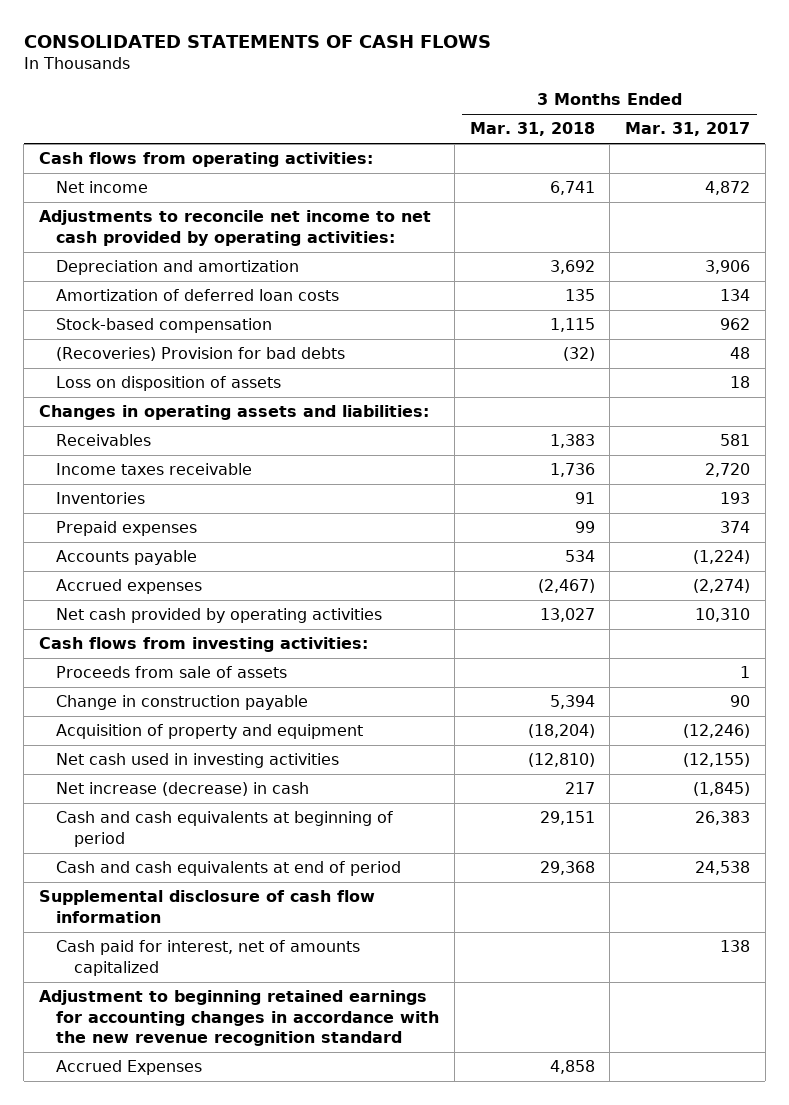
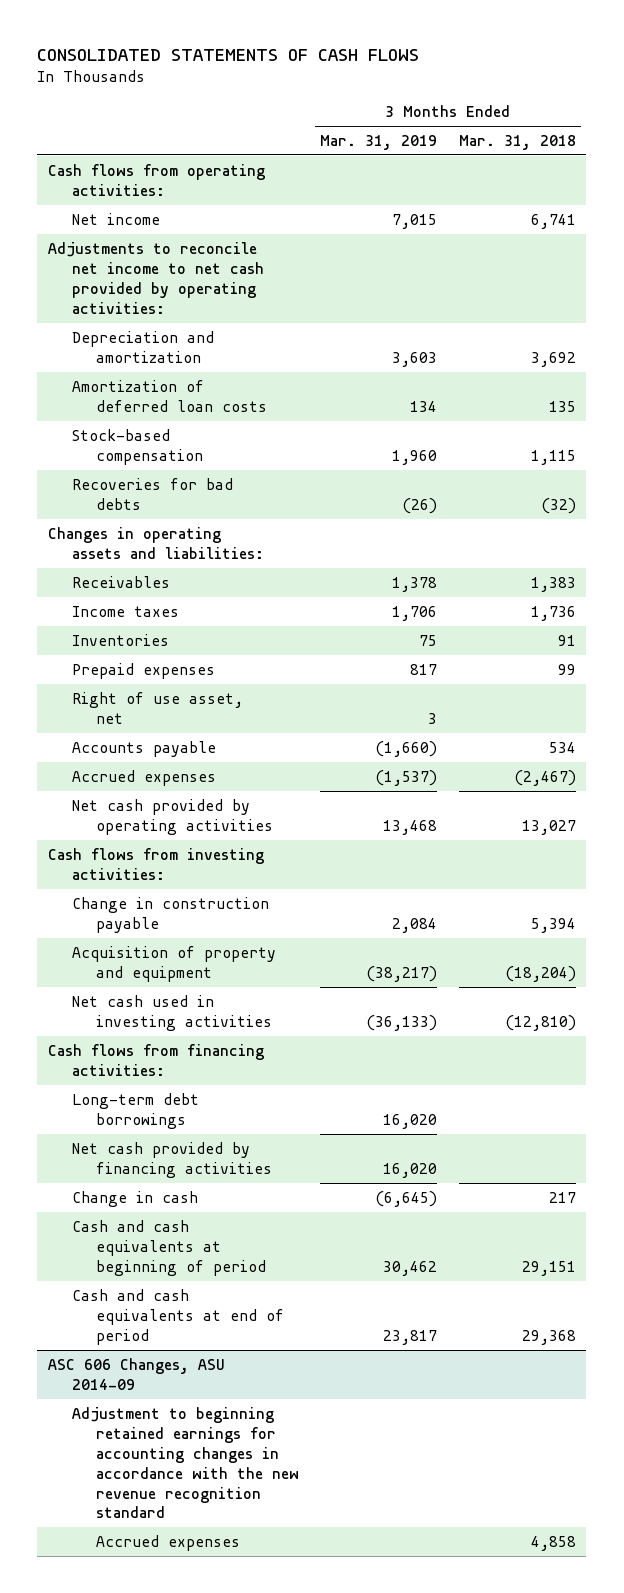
[624,122,750,137] Mar. 31, 2017 -> none
none -> [320,134,438,150] Mar. 31, 2019
[56,376,282,392] Loss on disposition of assets -> none
[56,347,346,362] (Recoveries) Provision for bad debts -> [71,477,233,510] Recoveries for bad debts
[56,463,253,476] Income taxes receivable -> [71,605,179,617] Income taxes
none -> [71,691,243,724] Right of use asset, net
[56,666,288,679] Proceeds from sale of assets -> none
none -> [47,1043,264,1076] Cash flows from financing activities:
none -> [71,1092,199,1129] Long-term debt borrowings
none -> [71,1141,272,1178] Net cash provided by financing activities
[56,782,310,797] Net increase (decrease) in cash -> [71,1190,198,1207] Change in cash
[38,890,375,923] Supplemental disclosure of cash flow information -> none
[56,940,361,976] Cash paid for interest, net of amounts capitalized -> none
none -> [47,1357,225,1390] ASC 606 Changes, ASU 2014-09
[56,1060,203,1076] Accrued Expenses -> [95,1534,240,1551] Accrued expenses

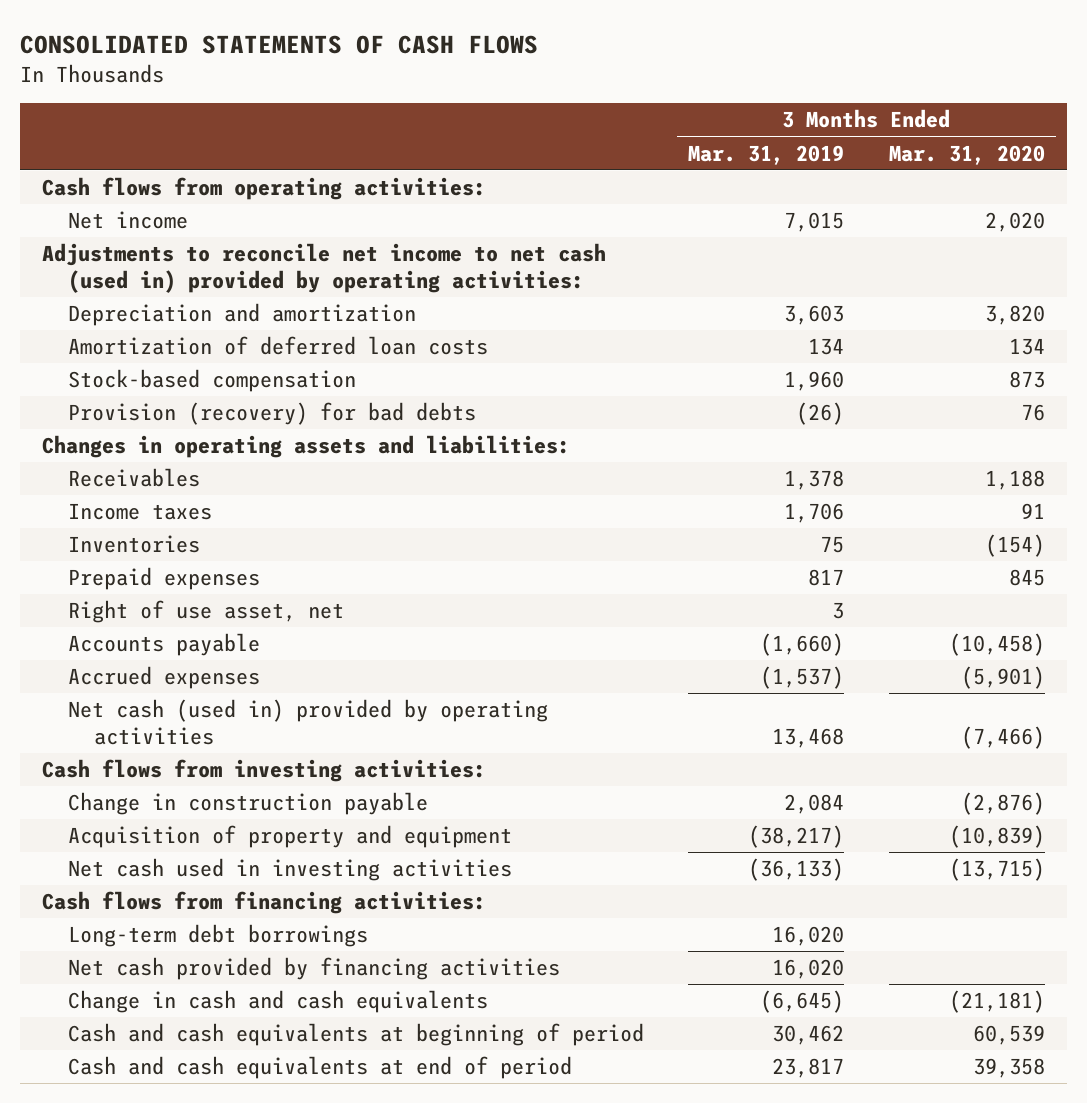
[458,134,576,150] Mar. 31, 2018 -> none
none -> [888,144,1045,165] Mar. 31, 2020
[47,241,264,314] Adjustments to reconcile net income to net cash provided by operating activities: -> [42,243,607,293] Adjustments to reconcile net income to net cash (used in) provided by operating activities:
[71,477,233,510] Recoveries for bad debts -> [67,402,476,426] Provision (recovery) for bad debts
[71,798,273,835] Net cash provided by operating activities -> [67,699,548,745] Net cash (used in) provided by operating activities
[71,1190,198,1207] Change in cash -> [67,990,488,1014] Change in cash and cash equivalents
[47,1357,225,1390] ASC 606 Changes, ASU 2014-09 -> none
[71,1406,299,1519] Adjustment to beginning retained earnings for accounting changes in accordance with the new revenue recognition standard -> none
[95,1534,240,1551] Accrued expenses -> none

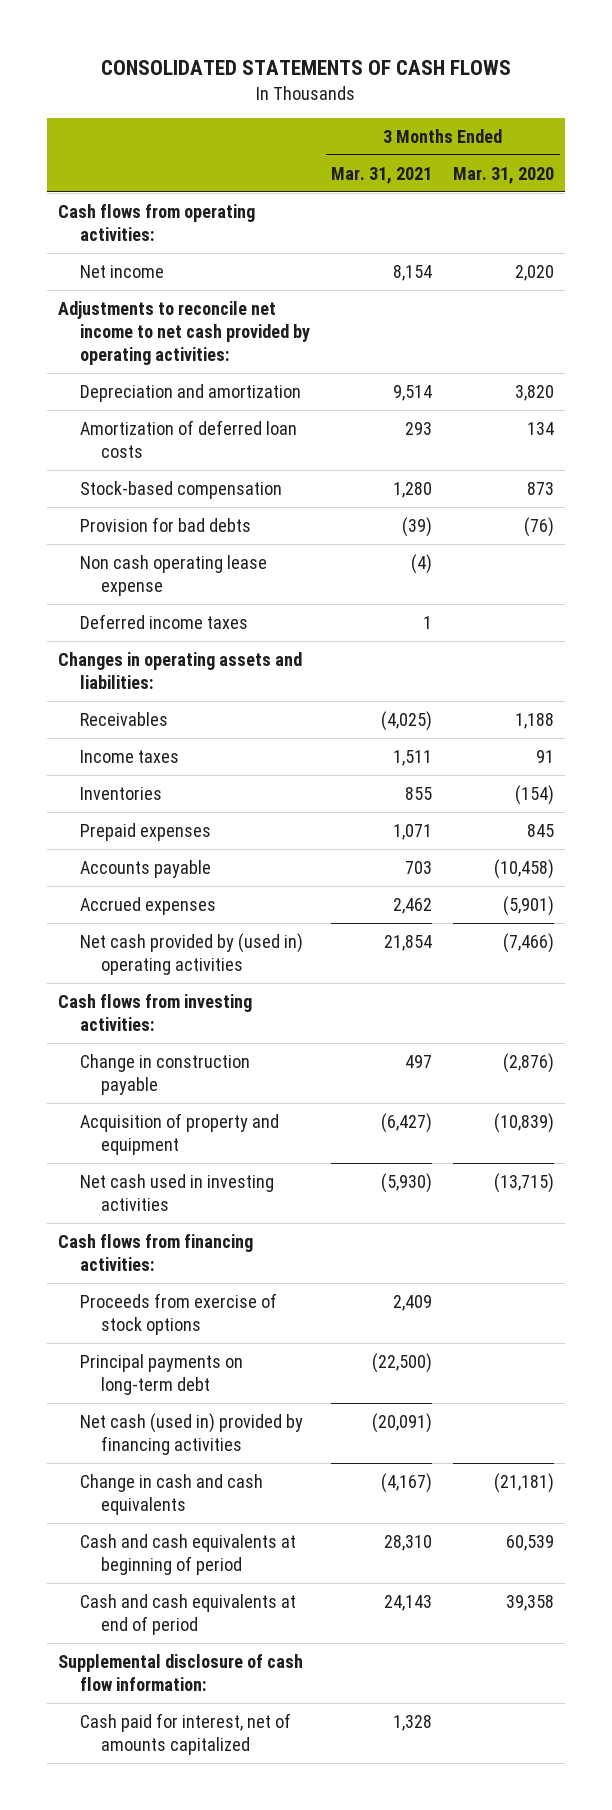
[688,144,845,165] Mar. 31, 2019 -> none
none -> [330,166,432,184] Mar. 31, 2021
[42,243,607,293] Adjustments to reconcile net income to net cash (used in) provided by operating activities: -> [57,300,310,366] Adjustments to reconcile net income to net cash provided by operating activities:
[67,402,476,426] Provision (recovery) for bad debts -> [79,516,251,532] Provision for bad debts
[1020,404,1045,422] 76 -> [524,516,555,537] (76)
none -> [79,554,267,597] Non cash operating lease expense
none -> [79,613,248,629] Deferred income taxes
[67,600,344,624] Right of use asset, net -> none
[67,699,548,745] Net cash (used in) provided by operating activities -> [79,932,303,976] Net cash provided by (used in) operating activities
[67,924,368,948] Long-term debt borrowings -> none
none -> [79,1292,277,1336] Proceeds from exercise of stock options
none -> [79,1353,243,1396] Principal payments on long-term debt
[67,957,560,981] Net cash provided by financing activities -> [79,1412,303,1456] Net cash (used in) provided by financing activities
none -> [57,1653,303,1692] Supplemental disclosure of cash flow information:
none -> [79,1712,291,1756] Cash paid for interest, net of amounts capitalized

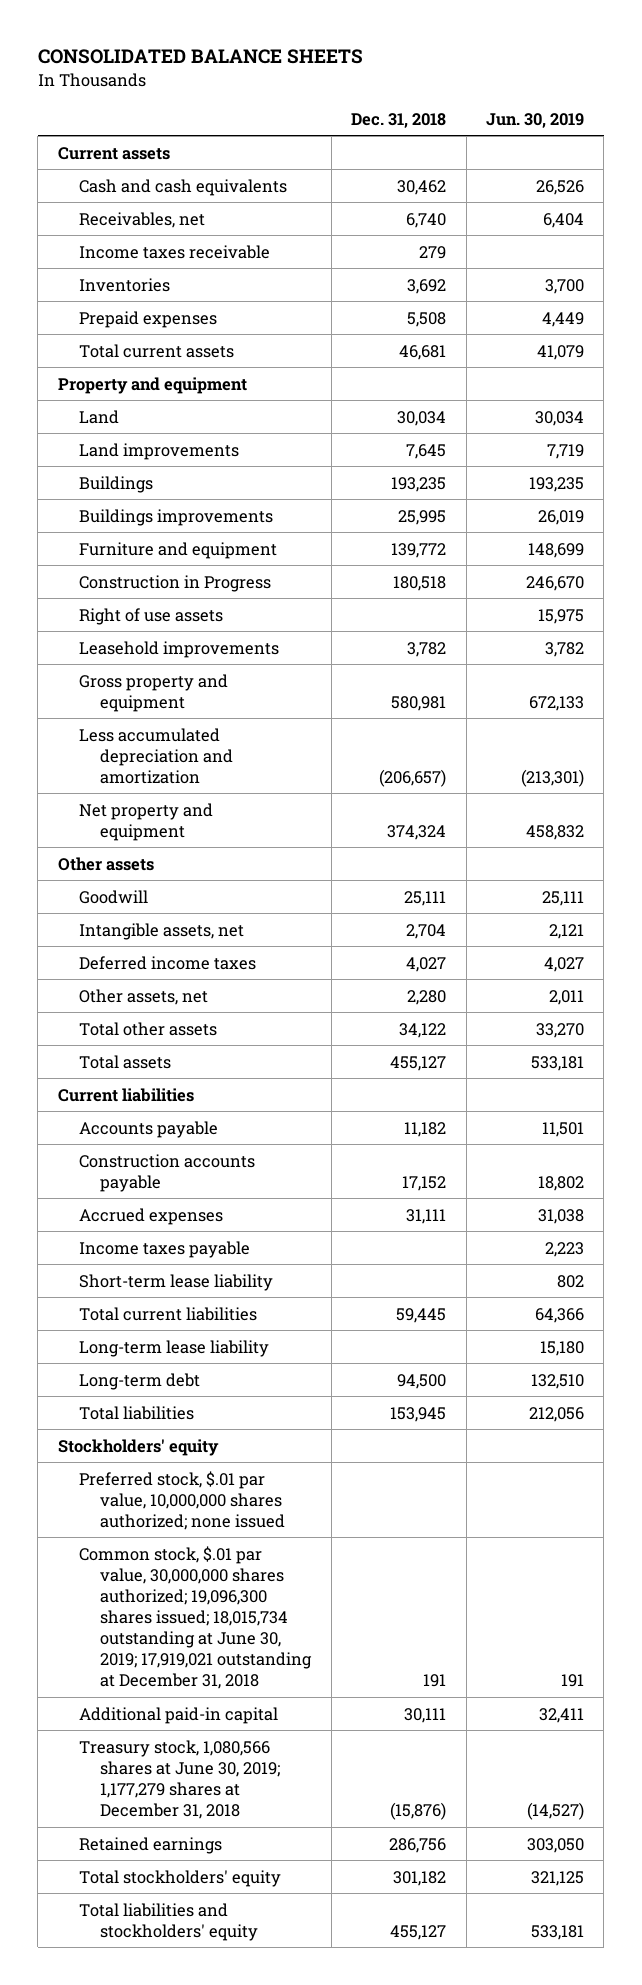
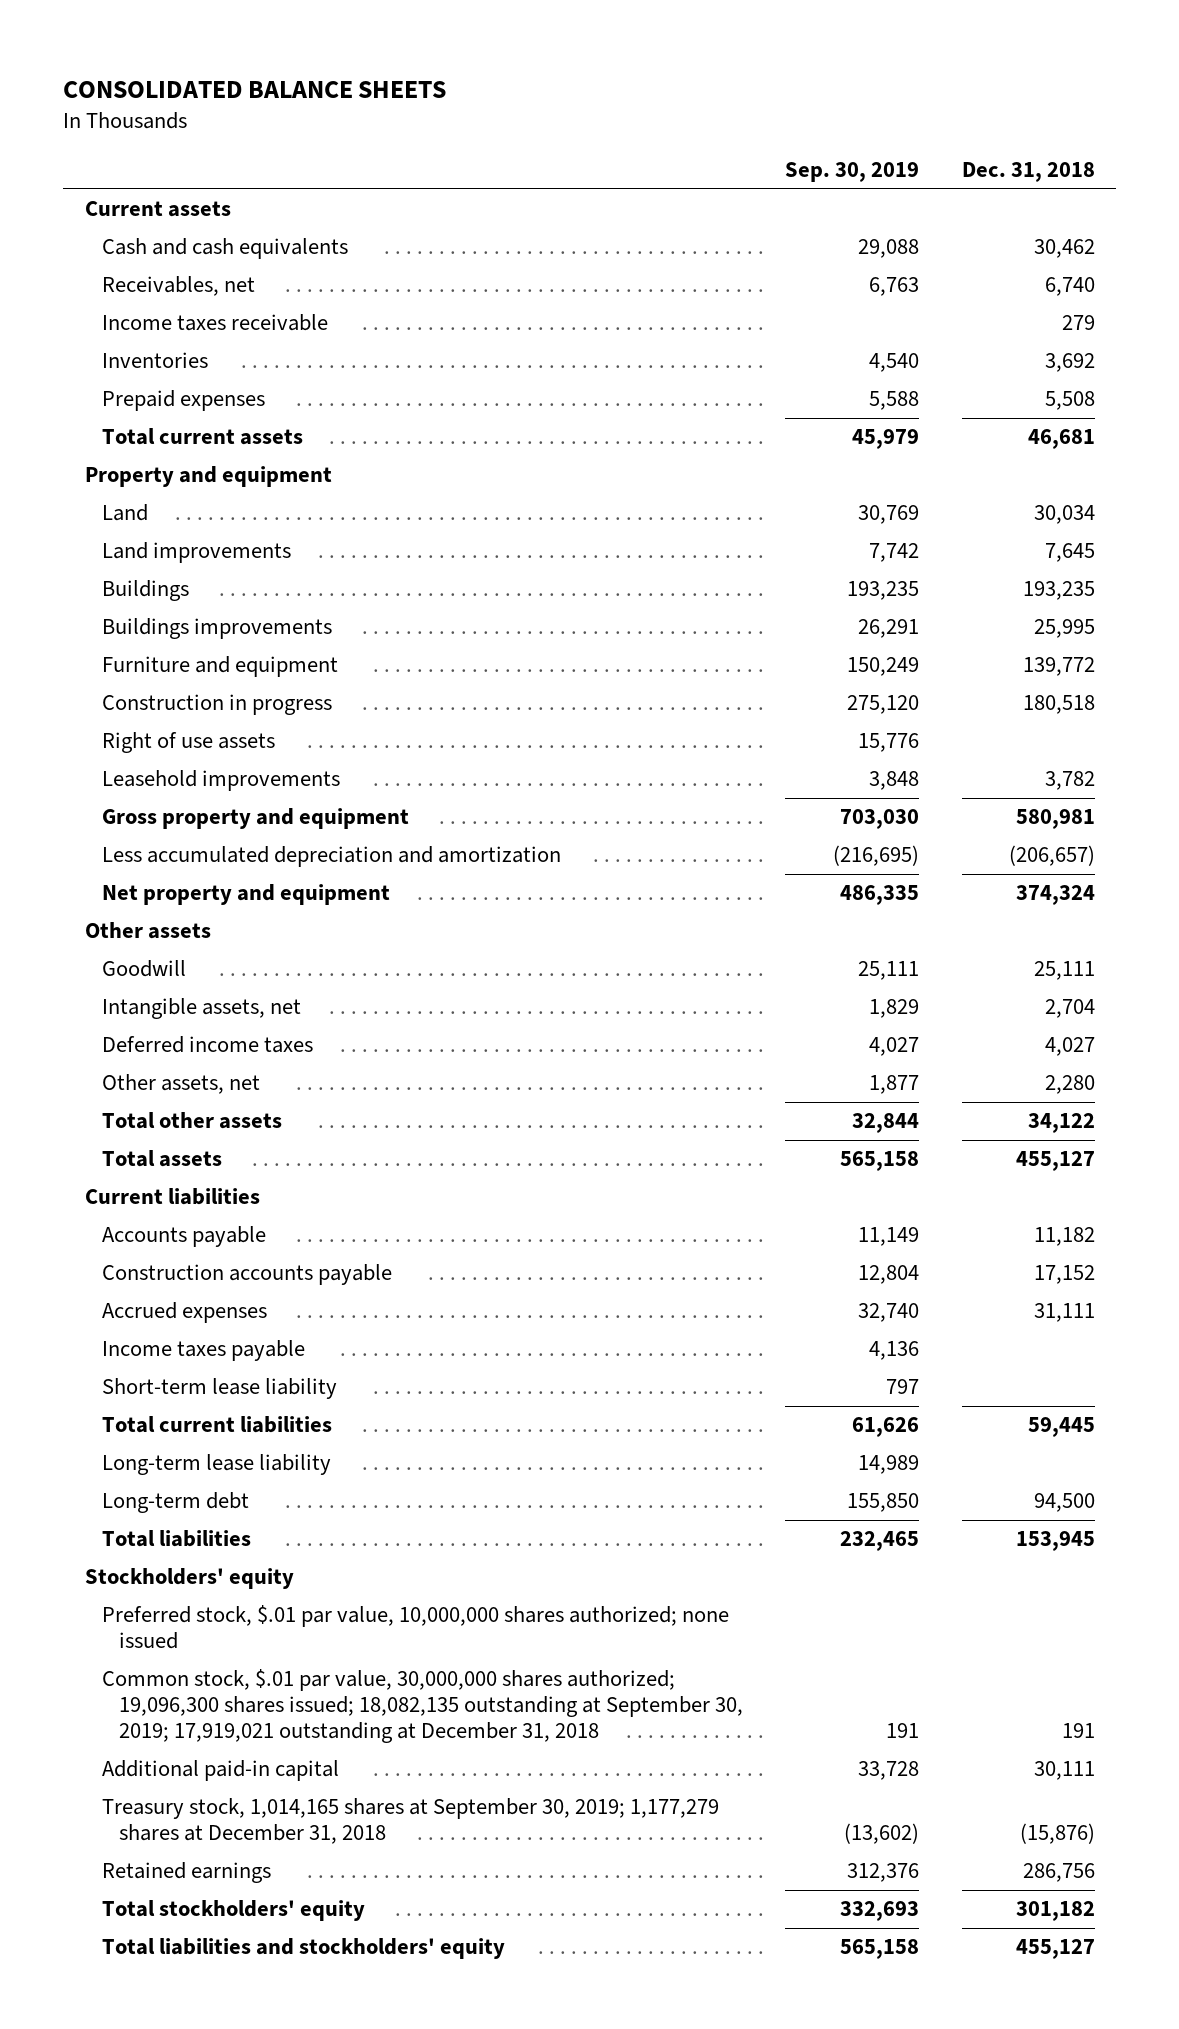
[485,112,584,128] Jun. 30, 2019 -> none
none -> [785,162,920,183] Sep. 30, 2019
[79,574,272,592] Construction in Progress -> [101,694,332,716] Construction in progress
[79,1545,313,1690] Common stock, $.01 par value, 30,000,000 shares authorized; 19,096,300 shares issued; 18,015,734 outstanding at June 30, 2019; 17,919,021 outstanding at December 31, 2018 -> [101,1669,743,1744] Common stock, $.01 par value, 30,000,000 shares authorized; 19,096,300 shares issued; 18,082,135 outstanding at September 30, 2019; 17,919,021 outstanding at December 31, 2018
[79,1739,281,1819] Treasury stock, 1,080,566 shares at June 30, 2019; 1,177,279 shares at December 31, 2018 -> [101,1798,719,1845] Treasury stock, 1,014,165 shares at September 30, 2019; 1,177,279 shares at December 31, 2018

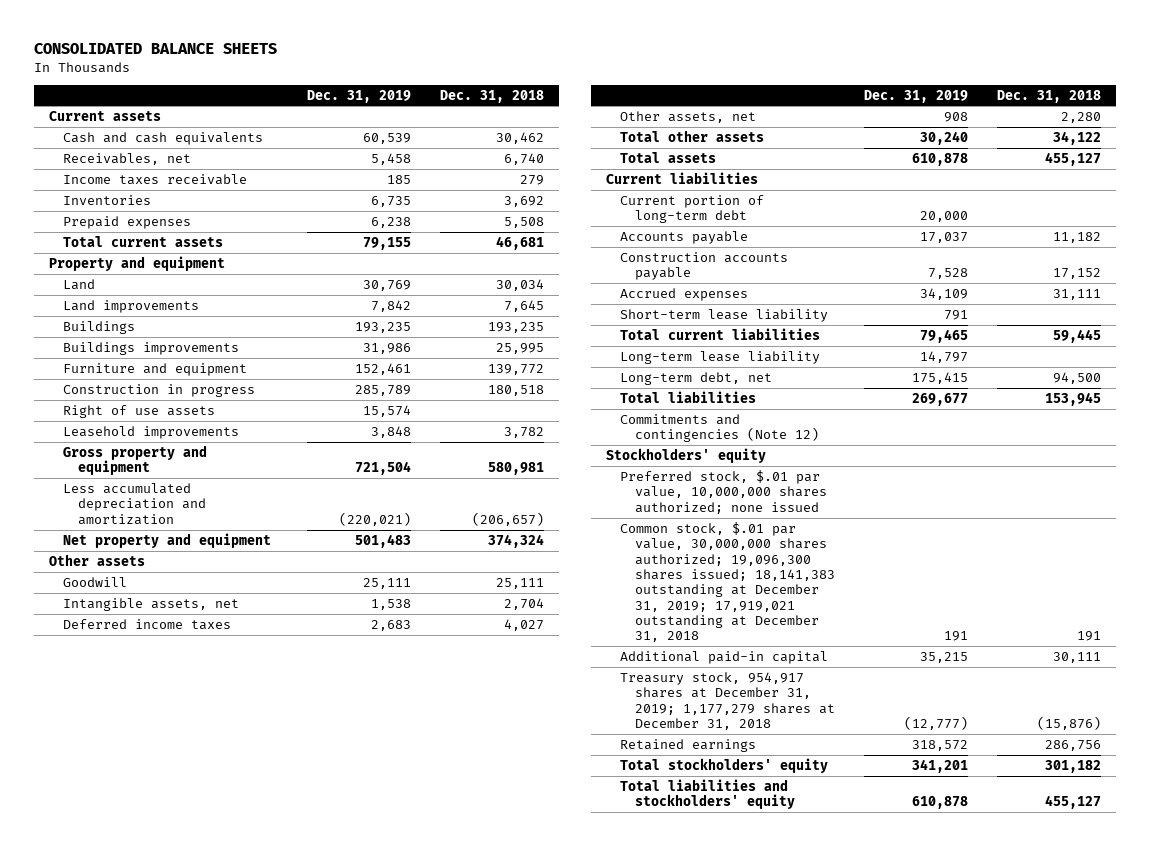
[785,162,920,183] Sep. 30, 2019 -> none
none -> [306,89,411,103] Dec. 31, 2019
none -> [620,194,765,224] Current portion of long-term debt
[101,1340,305,1362] Income taxes payable -> none
[101,1492,249,1514] Long-term debt -> [620,371,773,385] Long-term debt, net
none -> [620,413,819,443] Commitments and contingencies (Note 12)
[101,1669,743,1744] Common stock, $.01 par value, 30,000,000 shares authorized; 19,096,300 shares issued; 18,082,135 outstanding at September 30, 2019; 17,919,021 outstanding at December 31, 2018 -> [620,521,835,643] Common stock, $.01 par value, 30,000,000 shares authorized; 19,096,300 shares issued; 18,141,383 outstanding at December 31, 2019; 17,919,021 outstanding at December 31, 2018
[101,1798,719,1845] Treasury stock, 1,014,165 shares at September 30, 2019; 1,177,279 shares at December 31, 2018 -> [620,671,835,730] Treasury stock, 954,917 shares at December 31, 2019; 1,177,279 shares at December 31, 2018

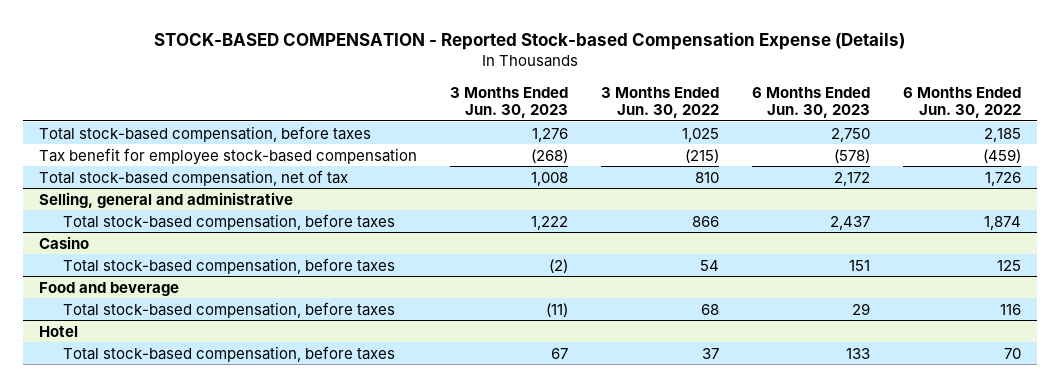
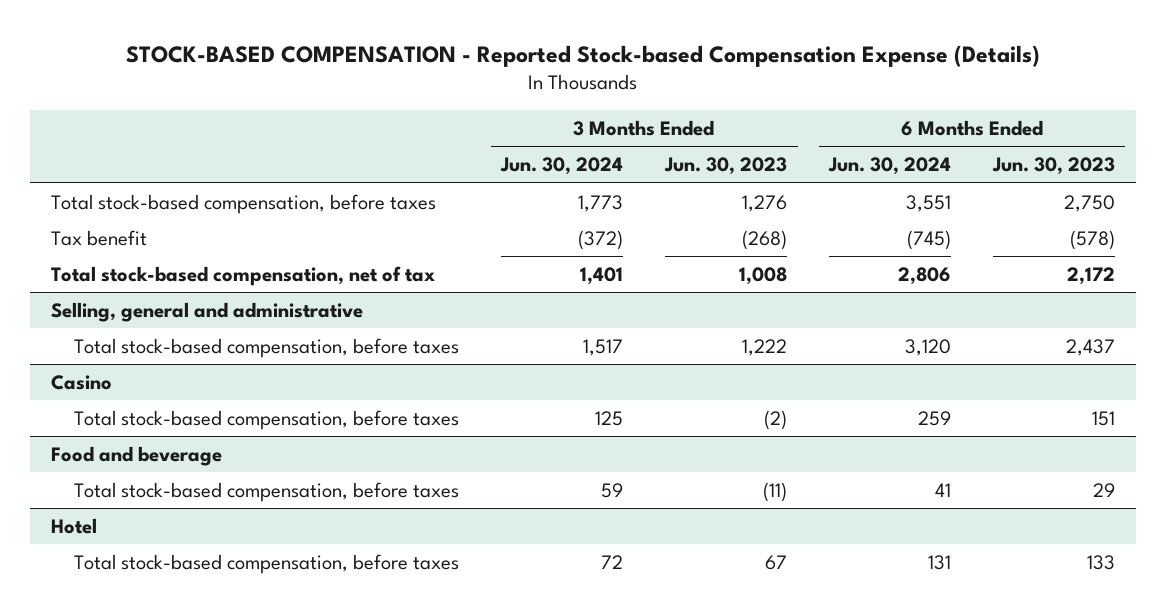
[600,86,719,118] 3 Months Ended Jun. 30, 2022 -> none
[902,86,1021,118] 6 Months Ended Jun. 30, 2022 -> none
none -> [500,157,624,176] Jun. 30, 2024
none -> [828,157,952,176] Jun. 30, 2024
[39,147,418,165] Tax benefit for employee stock-based compensation -> [51,229,148,246] Tax benefit

